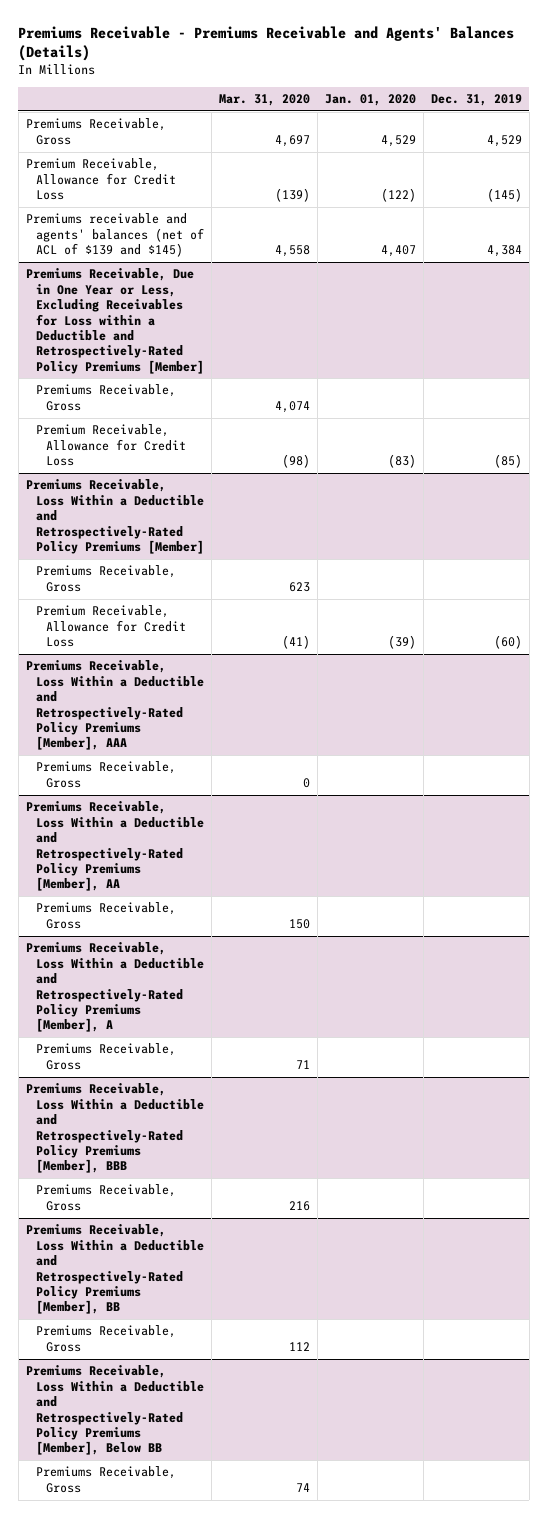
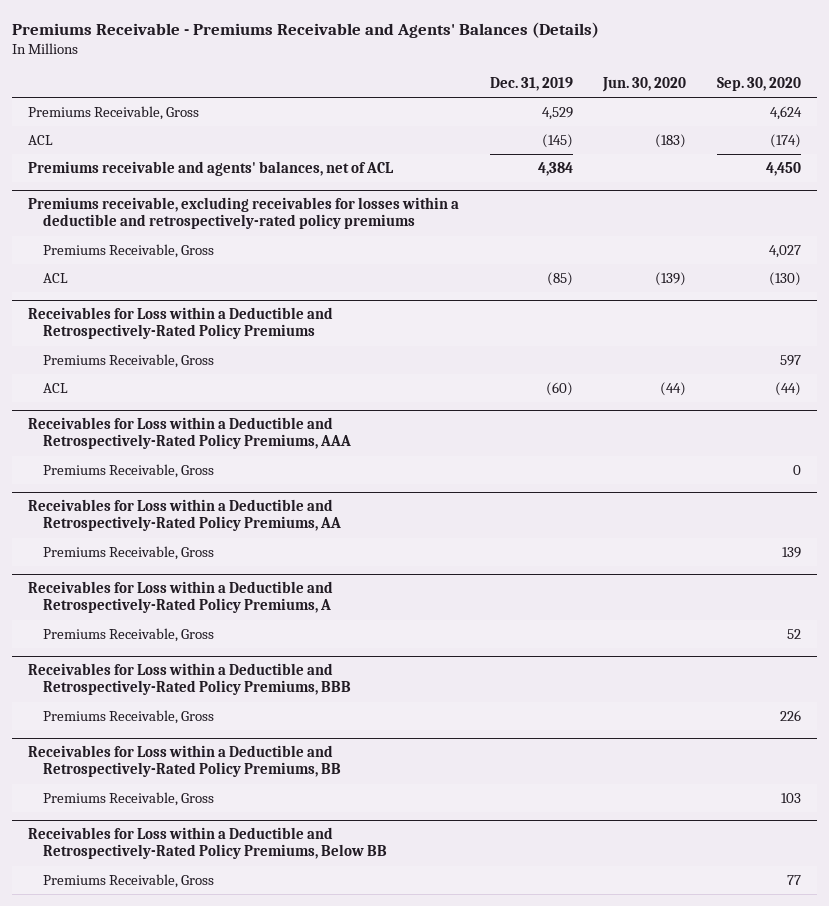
[218,94,310,107] Mar. 31, 2020 -> none
[324,94,416,107] Jan. 01, 2020 -> none
none -> [602,76,687,92] Jun. 30, 2020
none -> [717,76,802,91] Sep. 30, 2020
[25,158,176,201] Premium Receivable, Allowance for Credit Loss -> [27,135,53,146] ACL
[25,213,204,258] Premiums receivable and agents' balances (net of ACL of $139 and $145) -> [27,161,394,177] Premiums receivable and agents' balances, net of ACL
[25,268,204,374] Premiums Receivable, Due in One Year or Less, Excluding Receivables for Loss within a Deductible and Retrospectively-Rated Policy Premiums [Member] -> [27,197,459,230] Premiums receivable, excluding receivables for losses within a deductible and retrospectively-rated policy premiums
[35,424,186,467] Premium Receivable, Allowance for Credit Loss -> [42,273,68,284] ACL
[25,479,204,554] Premiums Receivable, Loss Within a Deductible and Retrospectively-Rated Policy Premiums [Member] -> [27,307,333,340] Receivables for Loss within a Deductible and Retrospectively-Rated Policy Premiums
[35,605,186,648] Premium Receivable, Allowance for Credit Loss -> [42,383,68,394] ACL
[25,660,204,751] Premiums Receivable, Loss Within a Deductible and Retrospectively-Rated Policy Premiums [Member], AAA -> [27,417,351,450] Receivables for Loss within a Deductible and Retrospectively-Rated Policy Premiums, AAA
[25,801,204,892] Premiums Receivable, Loss Within a Deductible and Retrospectively-Rated Policy Premiums [Member], AA -> [27,499,341,532] Receivables for Loss within a Deductible and Retrospectively-Rated Policy Premiums, AA
[25,942,204,1033] Premiums Receivable, Loss Within a Deductible and Retrospectively-Rated Policy Premiums [Member], A -> [27,581,333,614] Receivables for Loss within a Deductible and Retrospectively-Rated Policy Premiums, A
[25,1083,204,1174] Premiums Receivable, Loss Within a Deductible and Retrospectively-Rated Policy Premiums [Member], BBB -> [27,663,351,696] Receivables for Loss within a Deductible and Retrospectively-Rated Policy Premiums, BBB
[25,1224,204,1315] Premiums Receivable, Loss Within a Deductible and Retrospectively-Rated Policy Premiums [Member], BB -> [27,745,341,778] Receivables for Loss within a Deductible and Retrospectively-Rated Policy Premiums, BB
[25,1365,204,1456] Premiums Receivable, Loss Within a Deductible and Retrospectively-Rated Policy Premiums [Member], Below BB -> [27,827,387,860] Receivables for Loss within a Deductible and Retrospectively-Rated Policy Premiums, Below BB

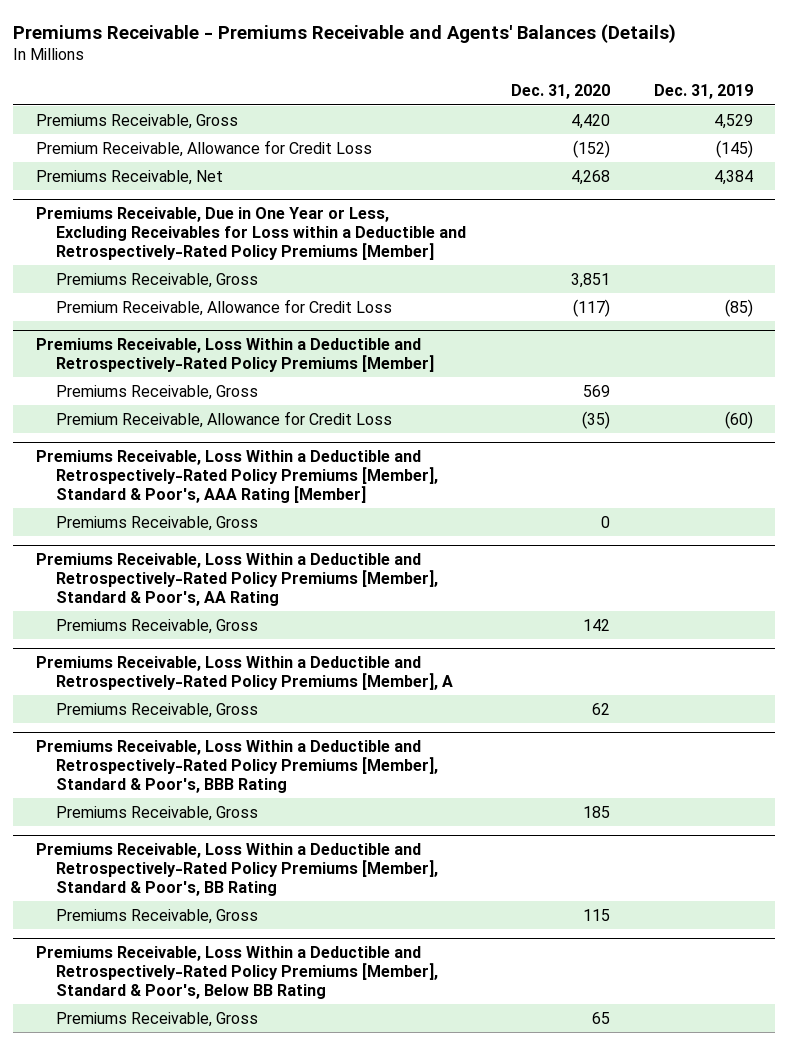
[602,76,687,92] Jun. 30, 2020 -> none
[717,76,802,91] Sep. 30, 2020 -> none
none -> [510,84,610,100] Dec. 31, 2020
[27,135,53,146] ACL -> [35,139,372,157] Premium Receivable, Allowance for Credit Loss
[27,161,394,177] Premiums receivable and agents' balances, net of ACL -> [35,169,223,185] Premiums Receivable, Net
[27,197,459,230] Premiums receivable, excluding receivables for losses within a deductible and retrospectively-rated policy premiums -> [35,207,467,260] Premiums Receivable, Due in One Year or Less, Excluding Receivables for Loss within a Deductible and Retrospectively-Rated Policy Premiums [Member]
[42,273,68,284] ACL -> [56,298,393,316] Premium Receivable, Allowance for Credit Loss
[27,307,333,340] Receivables for Loss within a Deductible and Retrospectively-Rated Policy Premiums -> [35,338,435,372] Premiums Receivable, Loss Within a Deductible and Retrospectively-Rated Policy Premiums [Member]
[42,383,68,394] ACL -> [56,410,393,428] Premium Receivable, Allowance for Credit Loss
[27,417,351,450] Receivables for Loss within a Deductible and Retrospectively-Rated Policy Premiums, AAA -> [35,450,439,503] Premiums Receivable, Loss Within a Deductible and Retrospectively-Rated Policy Premiums [Member], Standard & Poor's, AAA Rating [Member]
[27,499,341,532] Receivables for Loss within a Deductible and Retrospectively-Rated Policy Premiums, AA -> [35,553,439,606] Premiums Receivable, Loss Within a Deductible and Retrospectively-Rated Policy Premiums [Member], Standard & Poor's, AA Rating
[27,581,333,614] Receivables for Loss within a Deductible and Retrospectively-Rated Policy Premiums, A -> [35,656,454,690] Premiums Receivable, Loss Within a Deductible and Retrospectively-Rated Policy Premiums [Member], A
[27,663,351,696] Receivables for Loss within a Deductible and Retrospectively-Rated Policy Premiums, BBB -> [35,740,439,793] Premiums Receivable, Loss Within a Deductible and Retrospectively-Rated Policy Premiums [Member], Standard & Poor's, BBB Rating
[27,745,341,778] Receivables for Loss within a Deductible and Retrospectively-Rated Policy Premiums, BB -> [35,843,439,896] Premiums Receivable, Loss Within a Deductible and Retrospectively-Rated Policy Premiums [Member], Standard & Poor's, BB Rating
[27,827,387,860] Receivables for Loss within a Deductible and Retrospectively-Rated Policy Premiums, Below BB -> [35,946,439,999] Premiums Receivable, Loss Within a Deductible and Retrospectively-Rated Policy Premiums [Member], Standard & Poor's, Below BB Rating

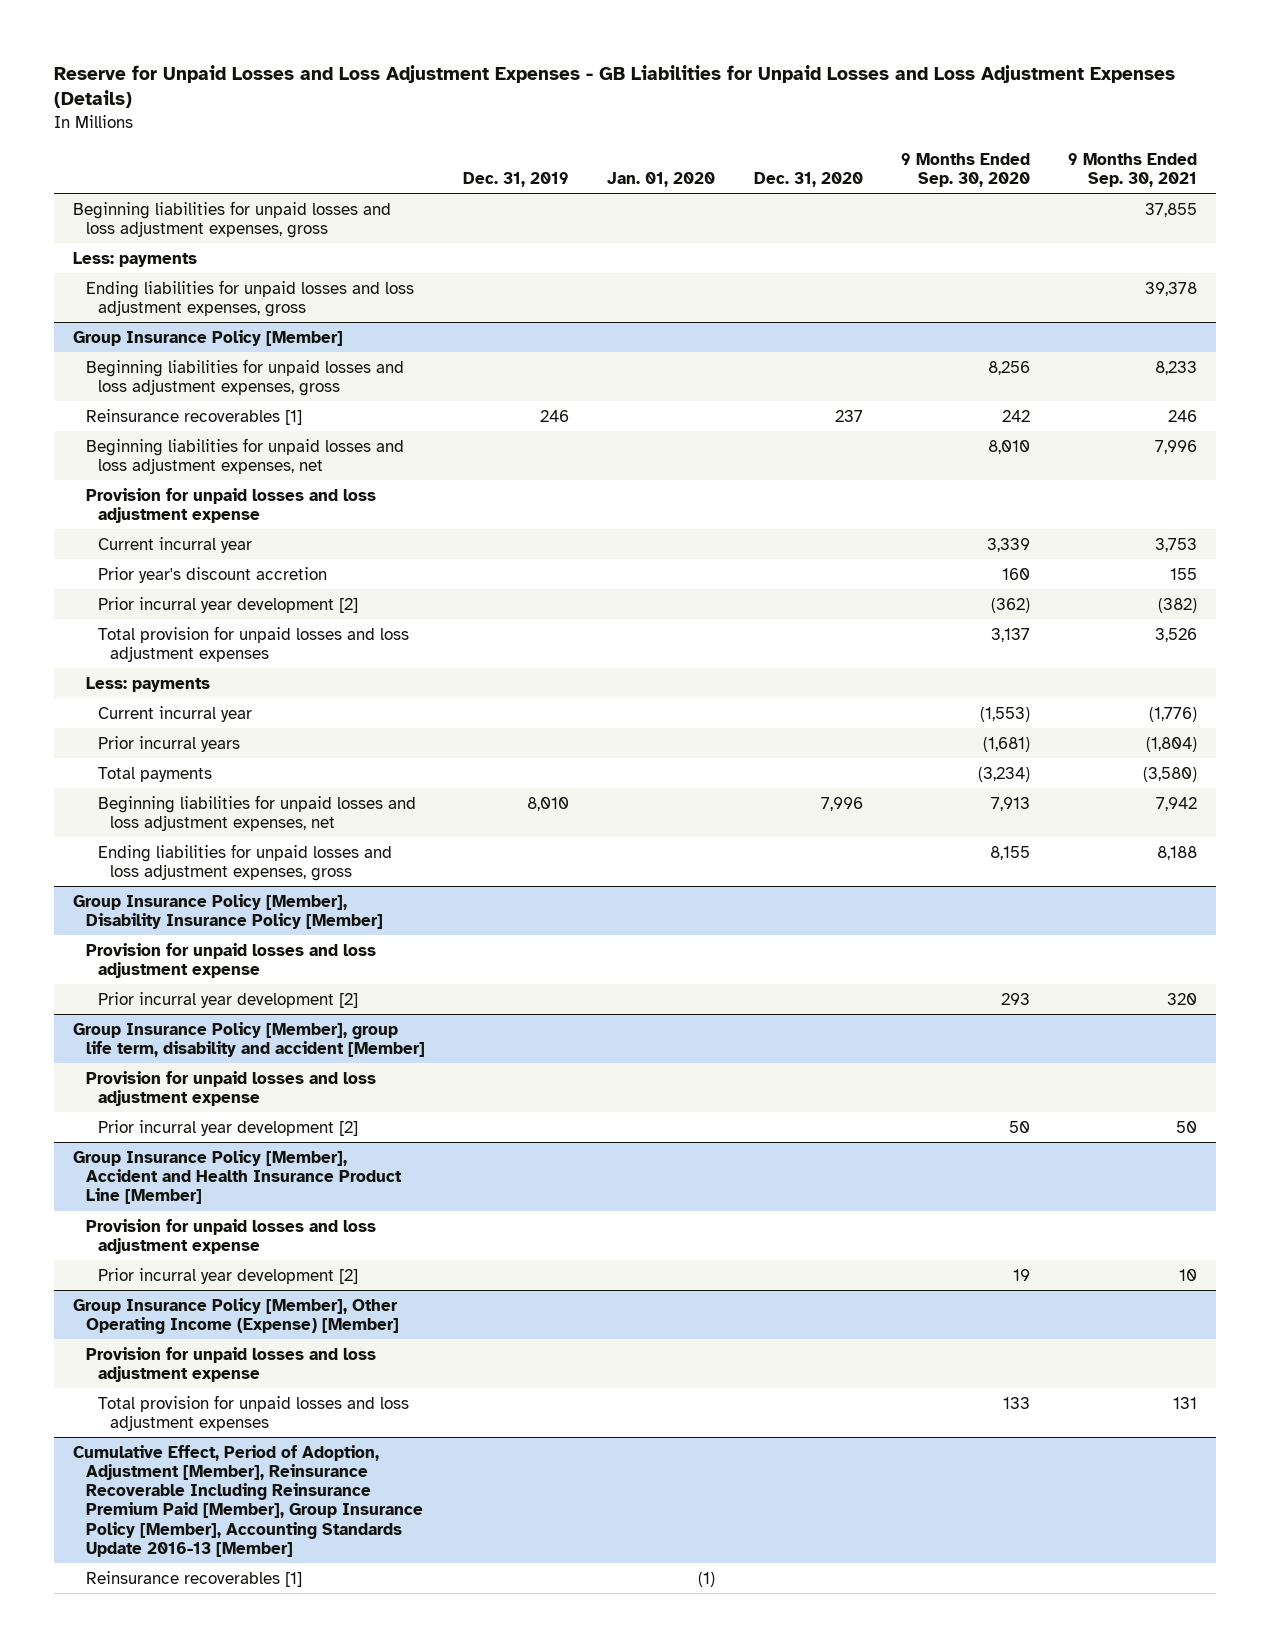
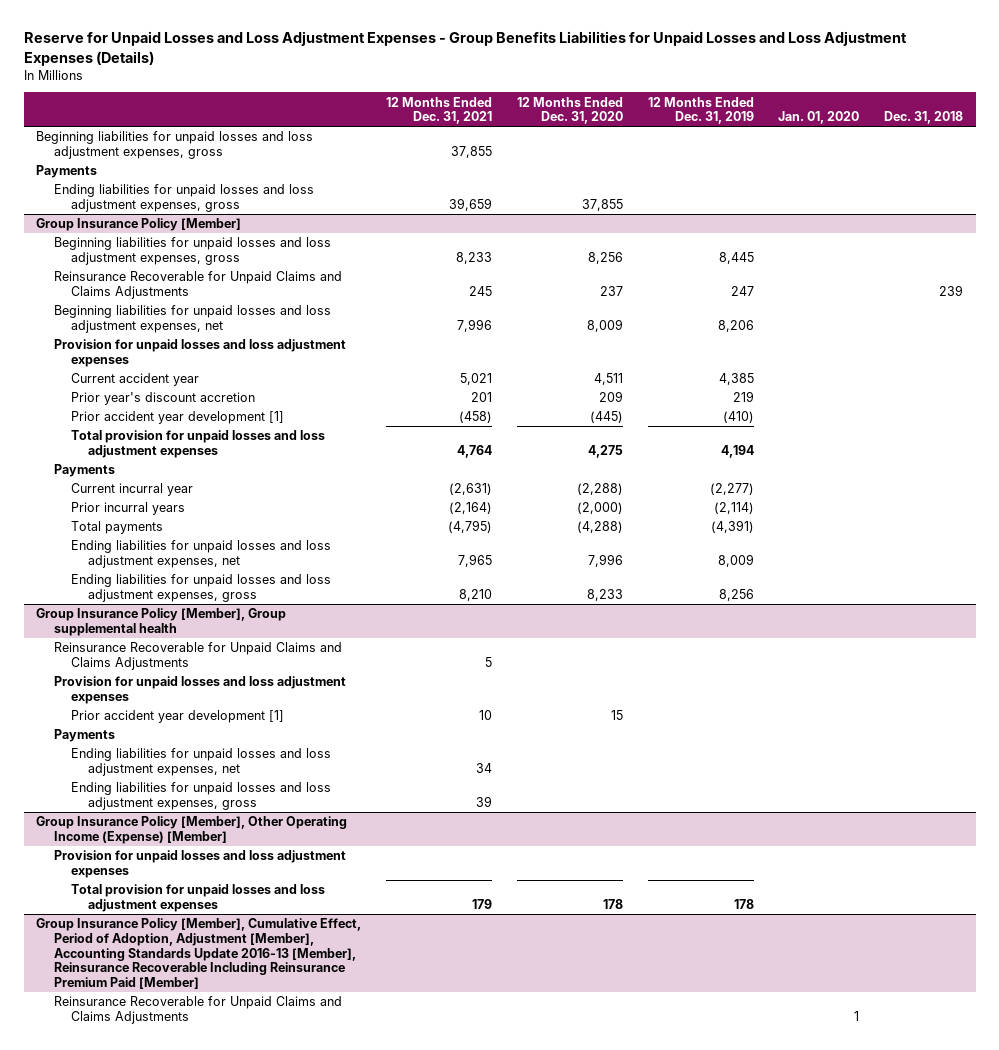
[54,64,1176,109] Reserve for Unpaid Losses and Loss Adjustment Expenses - GB Liabilities for Unpaid Losses and Loss Adjustment Expenses (Details) -> [23,31,907,66] Reserve for Unpaid Losses and Loss Adjustment Expenses - Group Benefits Liabilities for Unpaid Losses and Loss Adjustment Expenses (Details)
[463,172,570,188] Dec. 31, 2019 -> none
[753,172,863,188] Dec. 31, 2020 -> none
[900,152,1030,188] 9 Months Ended Sep. 30, 2020 -> none
[1068,152,1198,188] 9 Months Ended Sep. 30, 2021 -> none
none -> [385,96,492,125] 12 Months Ended Dec. 31, 2021
none -> [516,96,623,125] 12 Months Ended Dec. 31, 2020
none -> [647,96,754,125] 12 Months Ended Dec. 31, 2019
none -> [884,111,964,125] Dec. 31, 2018
[73,251,198,267] Less: payments -> [36,165,98,179] Payments
[85,408,302,425] Reinsurance recoverables [1] -> [53,271,342,299] Reinsurance Recoverable for Unpaid Claims and Claims Adjustments
[85,487,376,523] Provision for unpaid losses and loss adjustment expense -> [53,339,346,367] Provision for unpaid losses and loss adjustment expenses
[97,536,252,553] Current incurral year -> [71,373,200,387] Current accident year
[97,596,358,613] Prior incurral year development [2] -> [71,411,285,425] Prior accident year development [1]
[85,676,210,692] Less: payments -> [53,464,115,478] Payments
[97,794,416,831] Beginning liabilities for unpaid losses and loss adjustment expenses, net -> [71,540,332,568] Ending liabilities for unpaid losses and loss adjustment expenses, net
[73,1021,425,1057] Group Insurance Policy [Member], group life term, disability and accident [Member] -> none
[85,1070,376,1106] Provision for unpaid losses and loss adjustment expense -> none
[97,1119,358,1136] Prior incurral year development [2] -> none
[73,1149,402,1205] Group Insurance Policy [Member], Accident and Health Insurance Product Line [Member] -> none
[85,1218,376,1254] Provision for unpaid losses and loss adjustment expense -> none
[97,1267,358,1284] Prior incurral year development [2] -> none
[73,893,383,929] Group Insurance Policy [Member], Disability Insurance Policy [Member] -> [36,608,287,636] Group Insurance Policy [Member], Group supplemental health
none -> [53,642,342,670] Reinsurance Recoverable for Unpaid Claims and Claims Adjustments
[85,942,376,978] Provision for unpaid losses and loss adjustment expense -> [53,676,346,704] Provision for unpaid losses and loss adjustment expenses
[97,991,358,1008] Prior incurral year development [2] -> [71,710,285,724] Prior accident year development [1]
none -> [53,729,115,743] Payments
none -> [71,748,332,776] Ending liabilities for unpaid losses and loss adjustment expenses, net
none -> [71,782,332,810] Ending liabilities for unpaid losses and loss adjustment expenses, gross
[85,1346,376,1382] Provision for unpaid losses and loss adjustment expense -> [53,850,346,878] Provision for unpaid losses and loss adjustment expenses
[85,1570,302,1587] Reinsurance recoverables [1] -> none
[73,1444,423,1558] Cumulative Effect, Period of Adoption, Adjustment [Member], Reinsurance Recoverable Including Reinsurance Premium Paid [Member], Group Insurance Policy [Member], Accounting Standards Update 2016-13 [Member] -> [36,918,362,990] Group Insurance Policy [Member], Cumulative Effect, Period of Adoption, Adjustment [Member], Accounting Standards Update 2016-13 [Member], Reinsurance Recoverable Including Reinsurance Premium Paid [Member]
none -> [53,996,342,1024] Reinsurance Recoverable for Unpaid Claims and Claims Adjustments

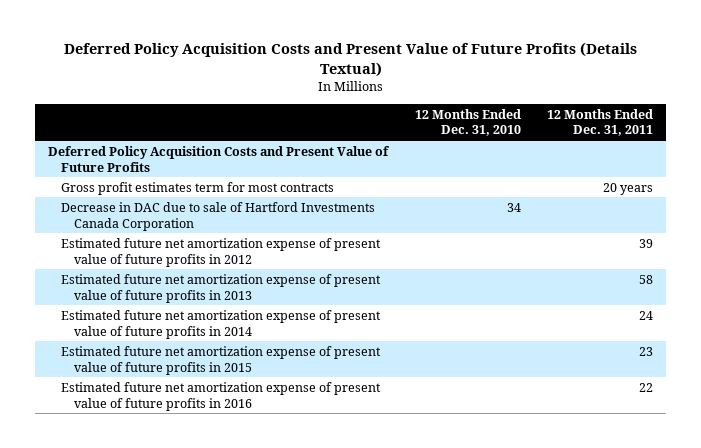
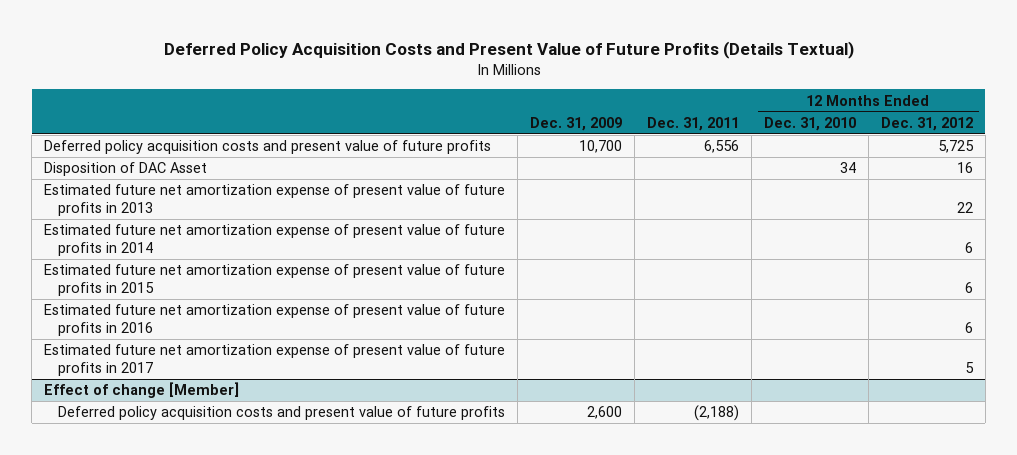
[547,108,654,137] 12 Months Ended Dec. 31, 2011 -> none
none -> [530,116,623,131] Dec. 31, 2009
none -> [647,116,740,131] Dec. 31, 2011
none -> [880,116,973,131] Dec. 31, 2012
[60,181,334,195] Gross profit estimates term for most contracts -> none
[60,201,375,231] Decrease in DAC due to sale of Hartford Investments Canada Corporation -> none
[60,237,381,267] Estimated future net amortization expense of present value of future profits in 2012 -> none
[48,145,391,172] Deferred Policy Acquisition Costs and Present Value of Future Profits -> [44,140,492,155] Deferred policy acquisition costs and present value of future profits
none -> [44,162,208,177] Disposition of DAC Asset
none -> [44,344,506,377] Estimated future net amortization expense of present value of future profits in 2017
none -> [44,382,240,399] Effect of change [Member]
none -> [57,406,505,421] Deferred policy acquisition costs and present value of future profits

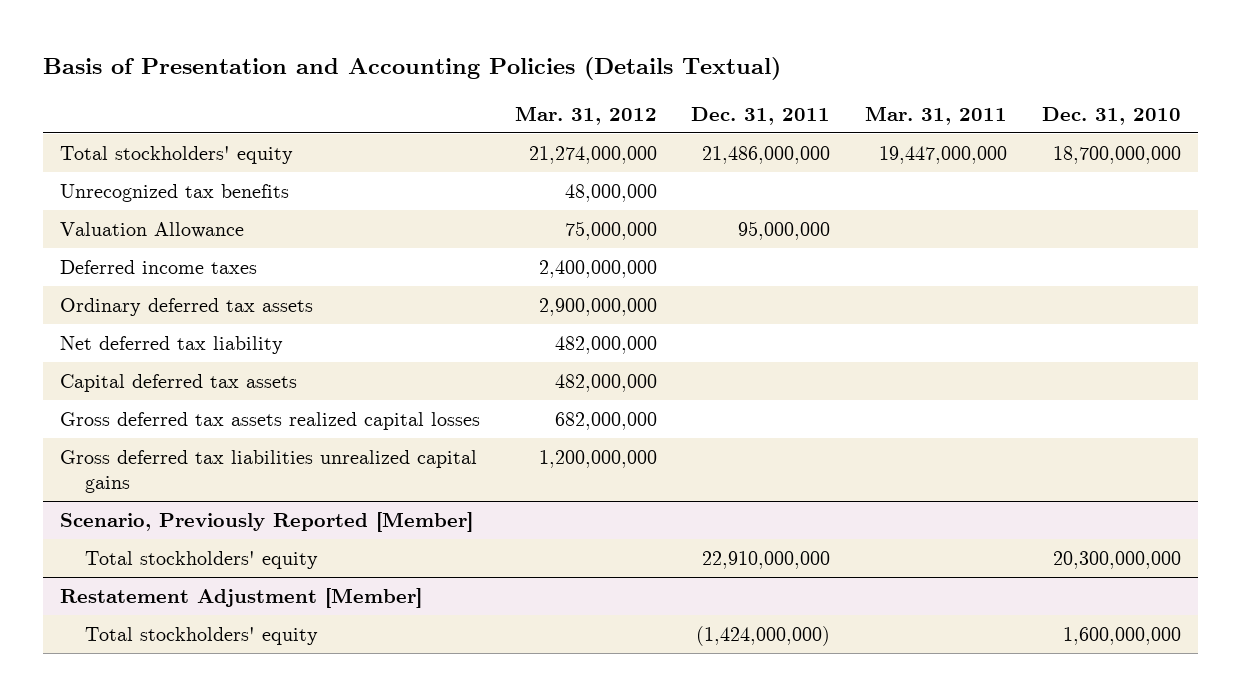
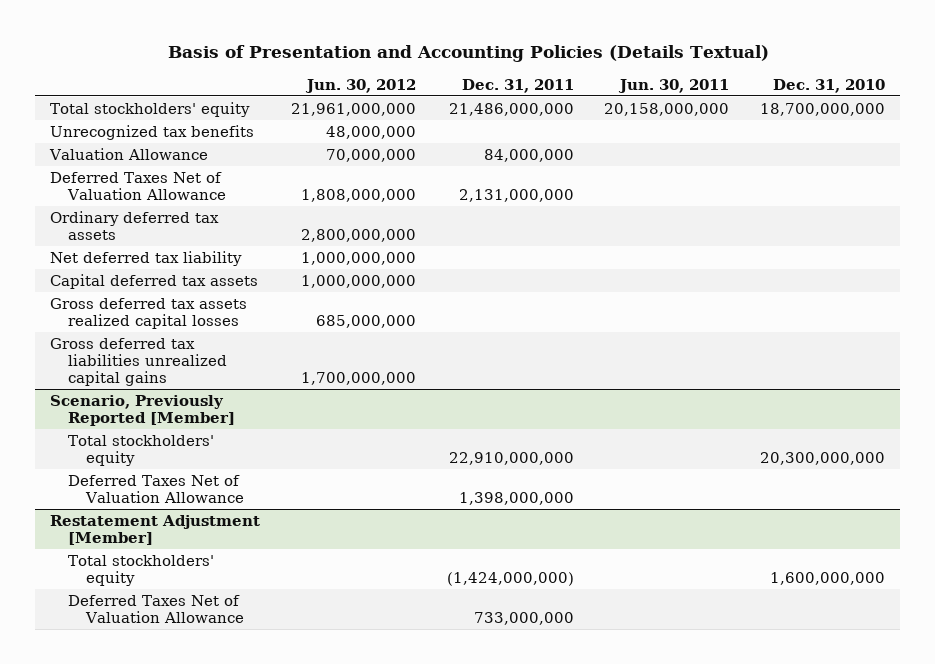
[514,105,657,125] Mar. 31, 2012 -> none
[865,105,1008,125] Mar. 31, 2011 -> none
none -> [305,78,417,93] Jun. 30, 2012
none -> [618,78,730,93] Jun. 30, 2011
[60,260,258,275] Deferred income taxes -> none
[738,221,831,241] 95,000,000 -> [483,148,574,162] 84,000,000
none -> [50,171,227,200] Deferred Taxes Net of Valuation Allowance
none -> [68,474,244,503] Deferred Taxes Net of Valuation Allowance
none -> [68,594,244,623] Deferred Taxes Net of Valuation Allowance

